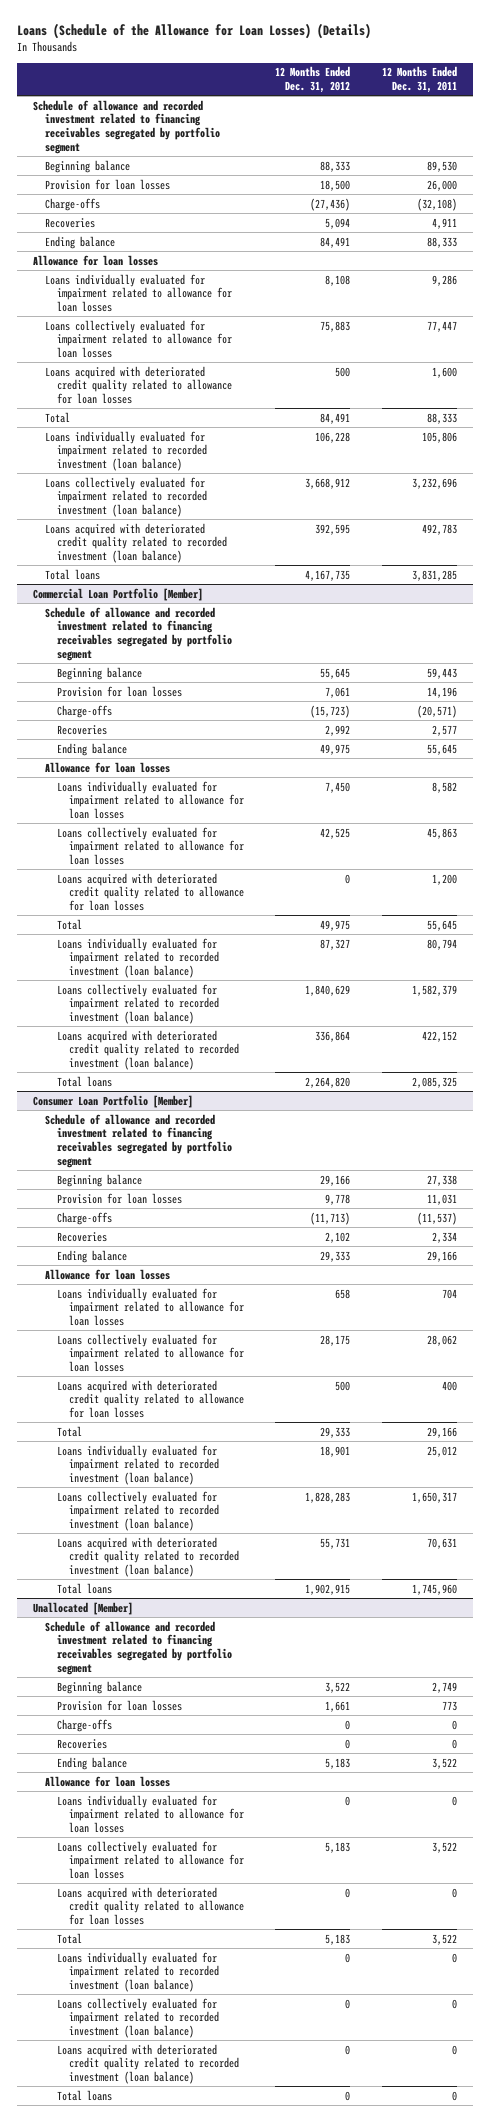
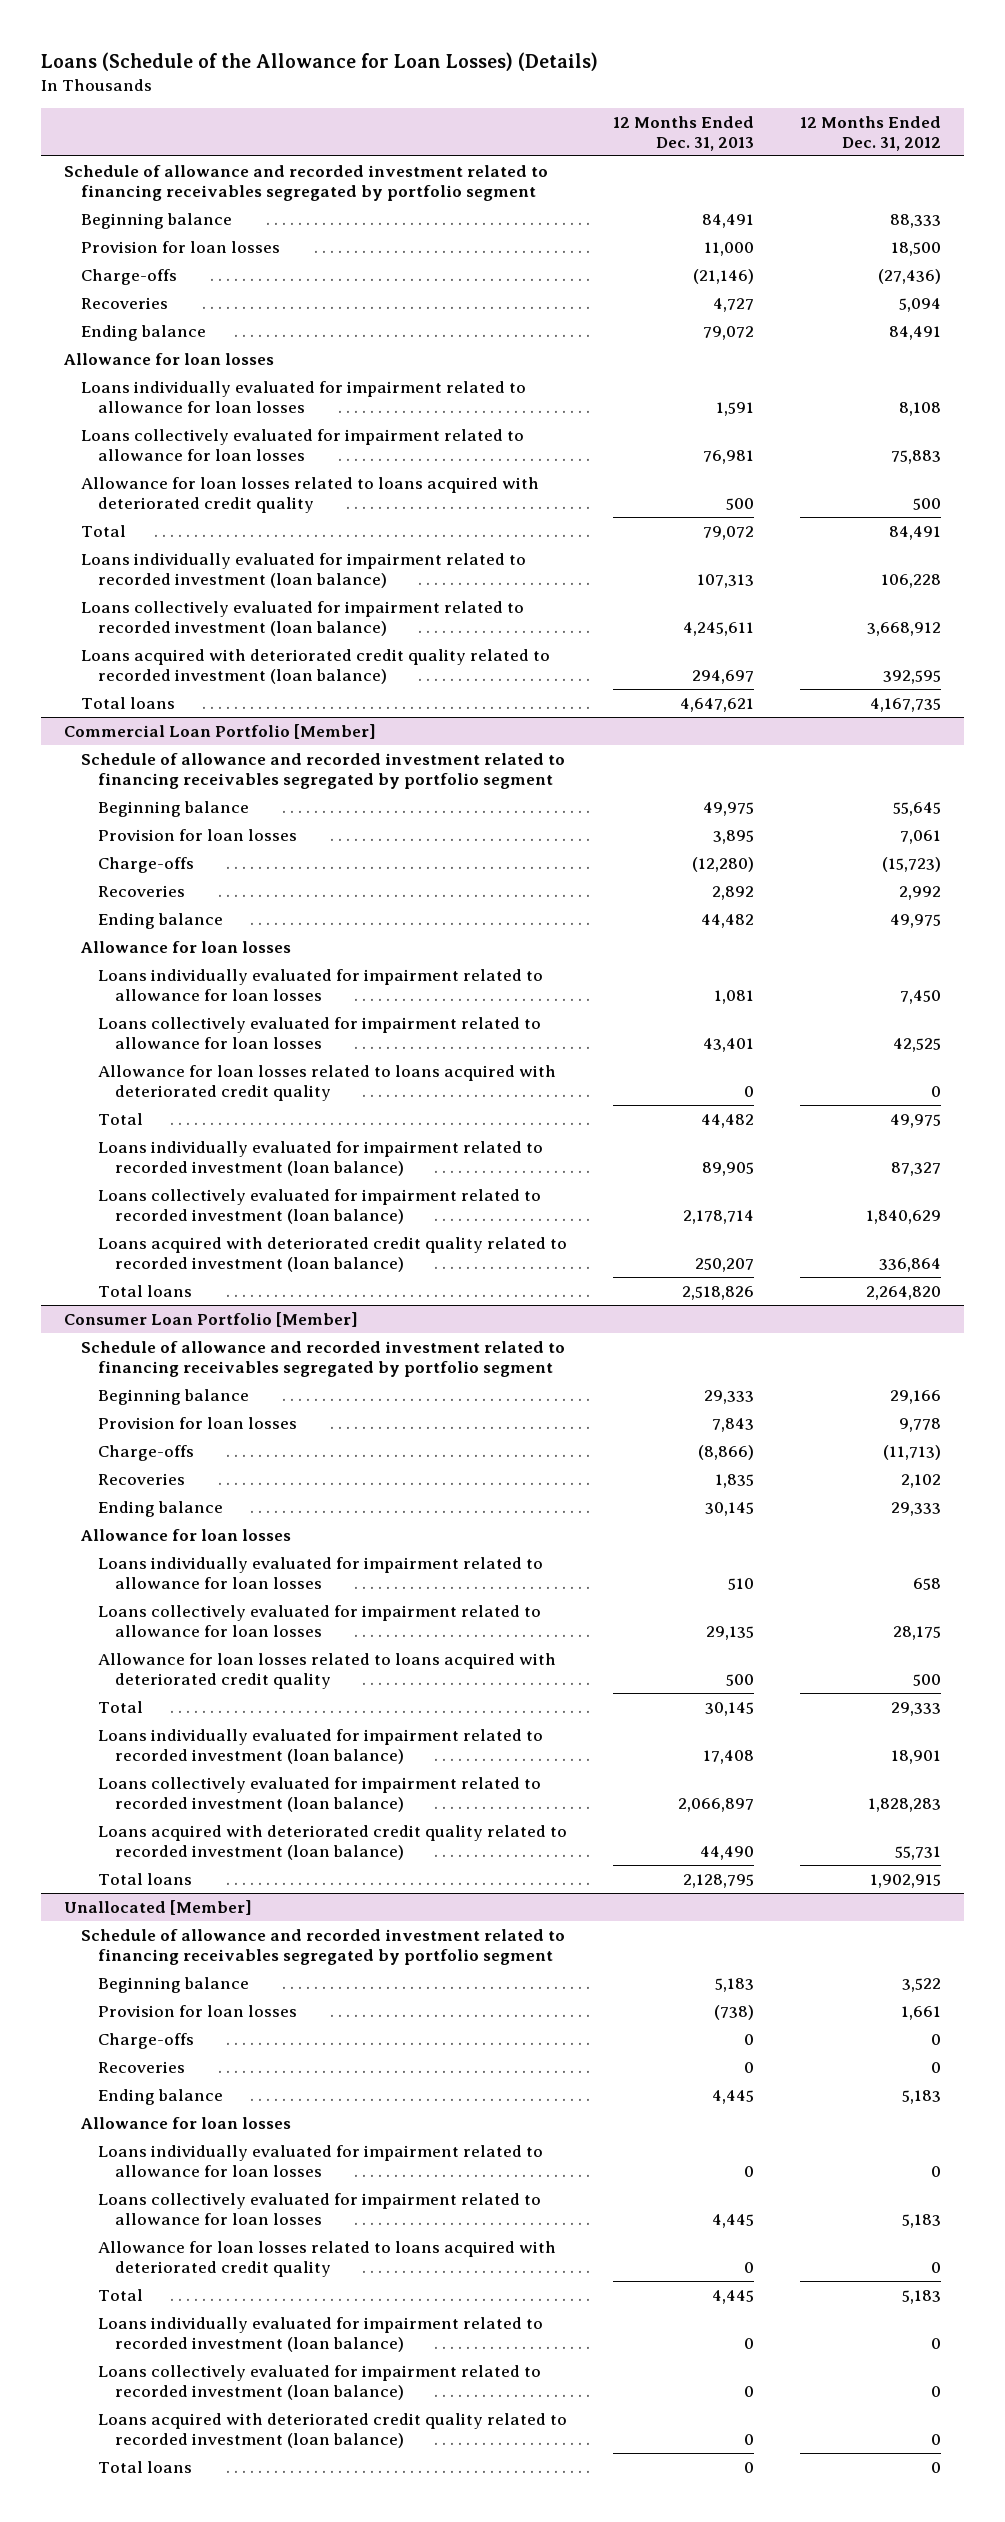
[381,66,457,94] 12 Months Ended Dec. 31, 2011 -> none
none -> [612,115,754,151] 12 Months Ended Dec. 31, 2013
[45,365,232,404] Loans acquired with deteriorated credit quality related to allowance for loan losses -> [81,477,540,513] Allowance for loan losses related to loans acquired with deteriorated credit quality
[56,872,244,911] Loans acquired with deteriorated credit quality related to allowance for loan losses -> [98,1065,557,1101] Allowance for loan losses related to loans acquired with deteriorated credit quality
[56,1379,244,1418] Loans acquired with deteriorated credit quality related to allowance for loan losses -> [98,1653,557,1689] Allowance for loan losses related to loans acquired with deteriorated credit quality
[56,1886,244,1925] Loans acquired with deteriorated credit quality related to allowance for loan losses -> [98,2241,557,2277] Allowance for loan losses related to loans acquired with deteriorated credit quality

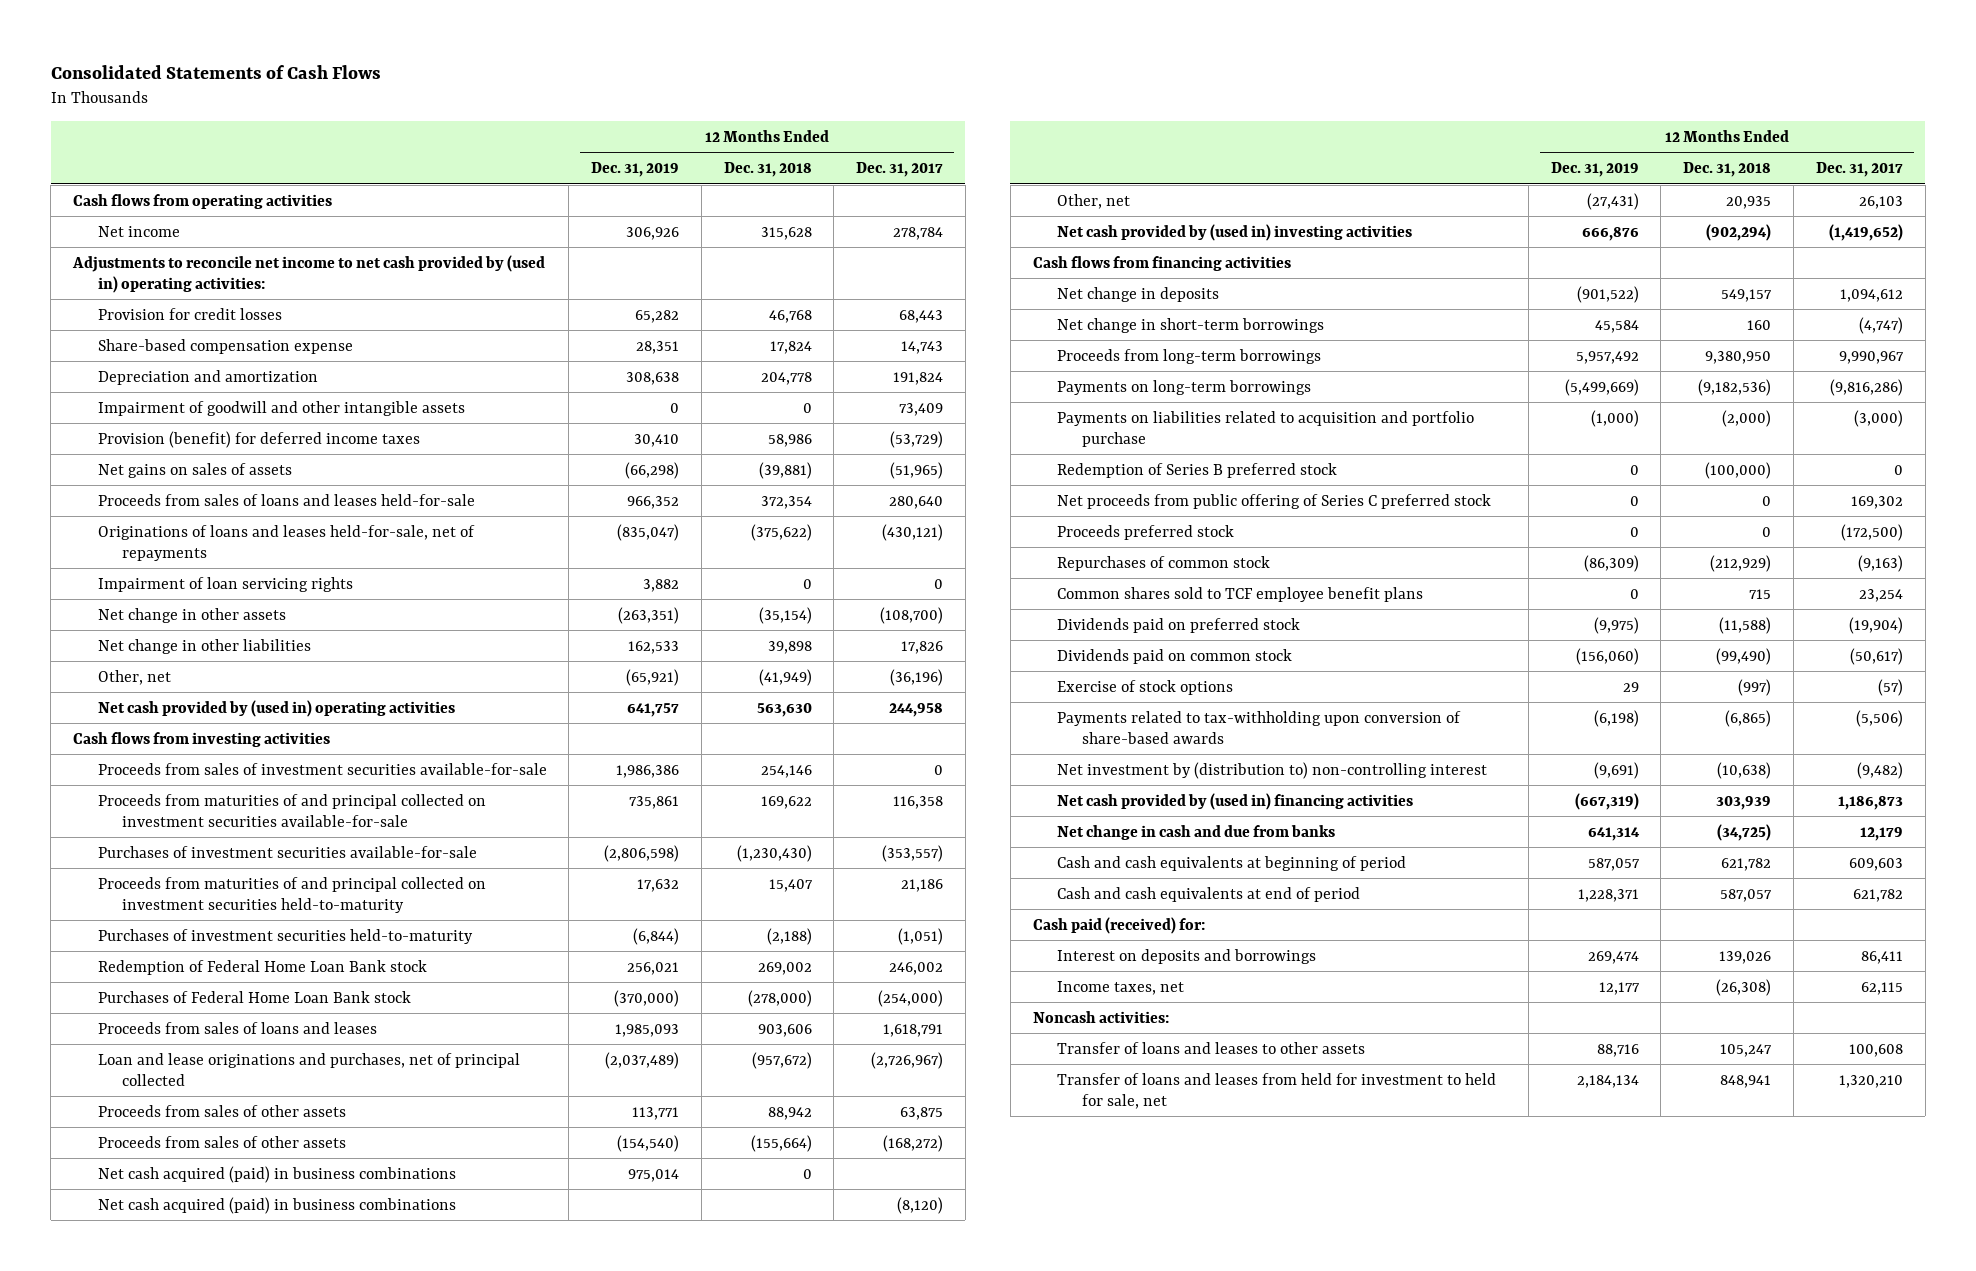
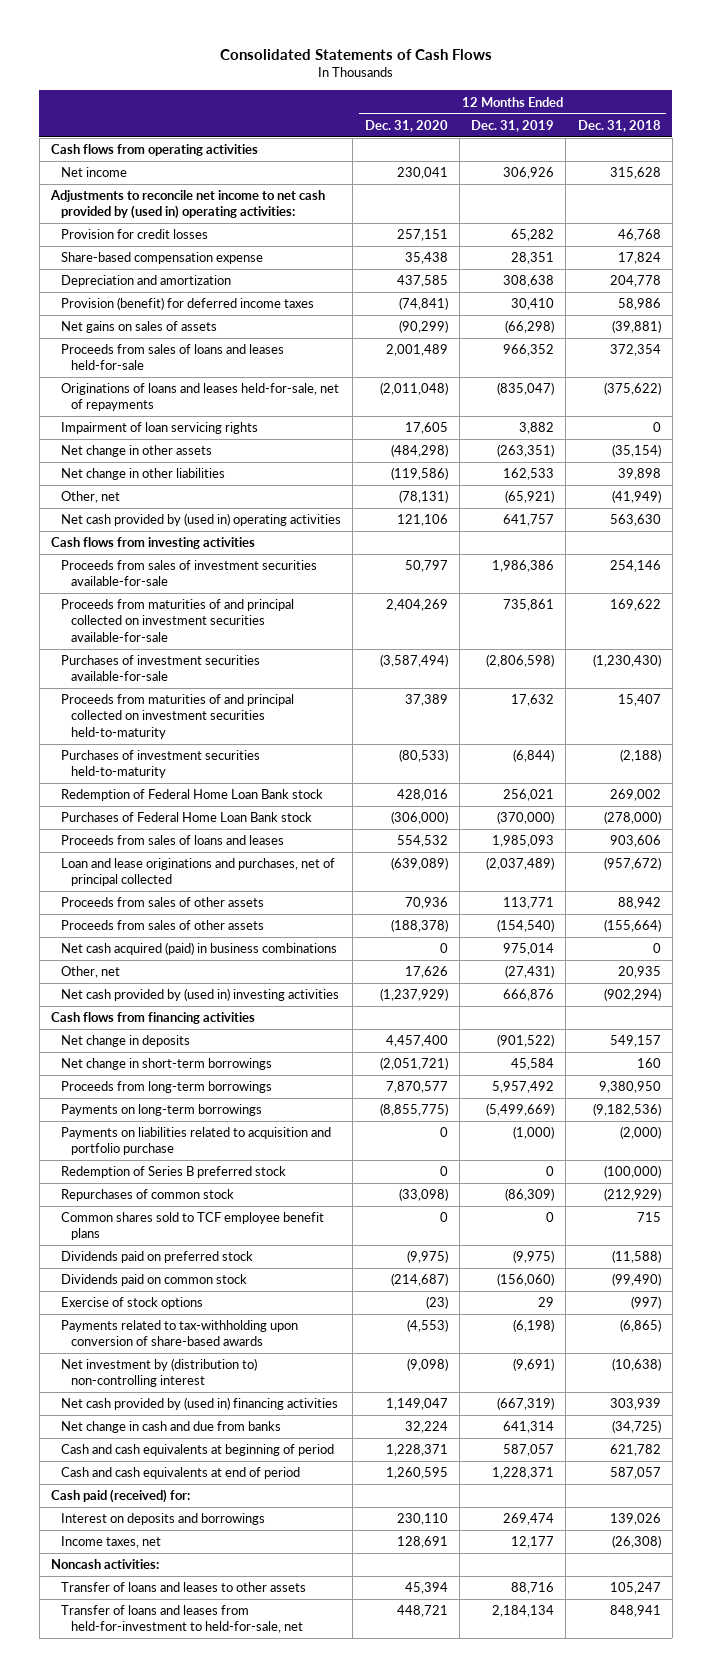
[856,162,944,178] Dec. 31, 2017 -> none
none -> [364,119,448,132] Dec. 31, 2020
[97,400,465,416] Impairment of goodwill and other intangible assets -> none
[97,1196,456,1214] Net cash acquired (paid) in business combinations -> none
[1057,493,1492,509] Net proceeds from public offering of Series C preferred stock -> none
[1057,524,1235,540] Proceeds preferred stock -> none
[1057,1072,1497,1109] Transfer of loans and leases from held for investment to held for sale, net -> [61,1605,303,1634] Transfer of loans and leases from held-for-investment to held-for-sale, net

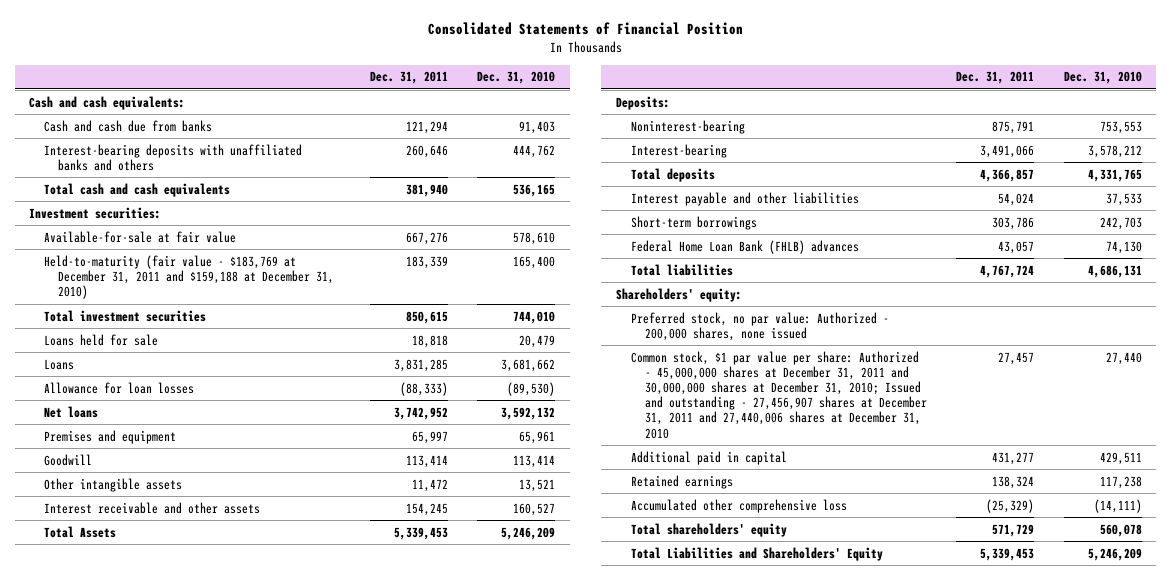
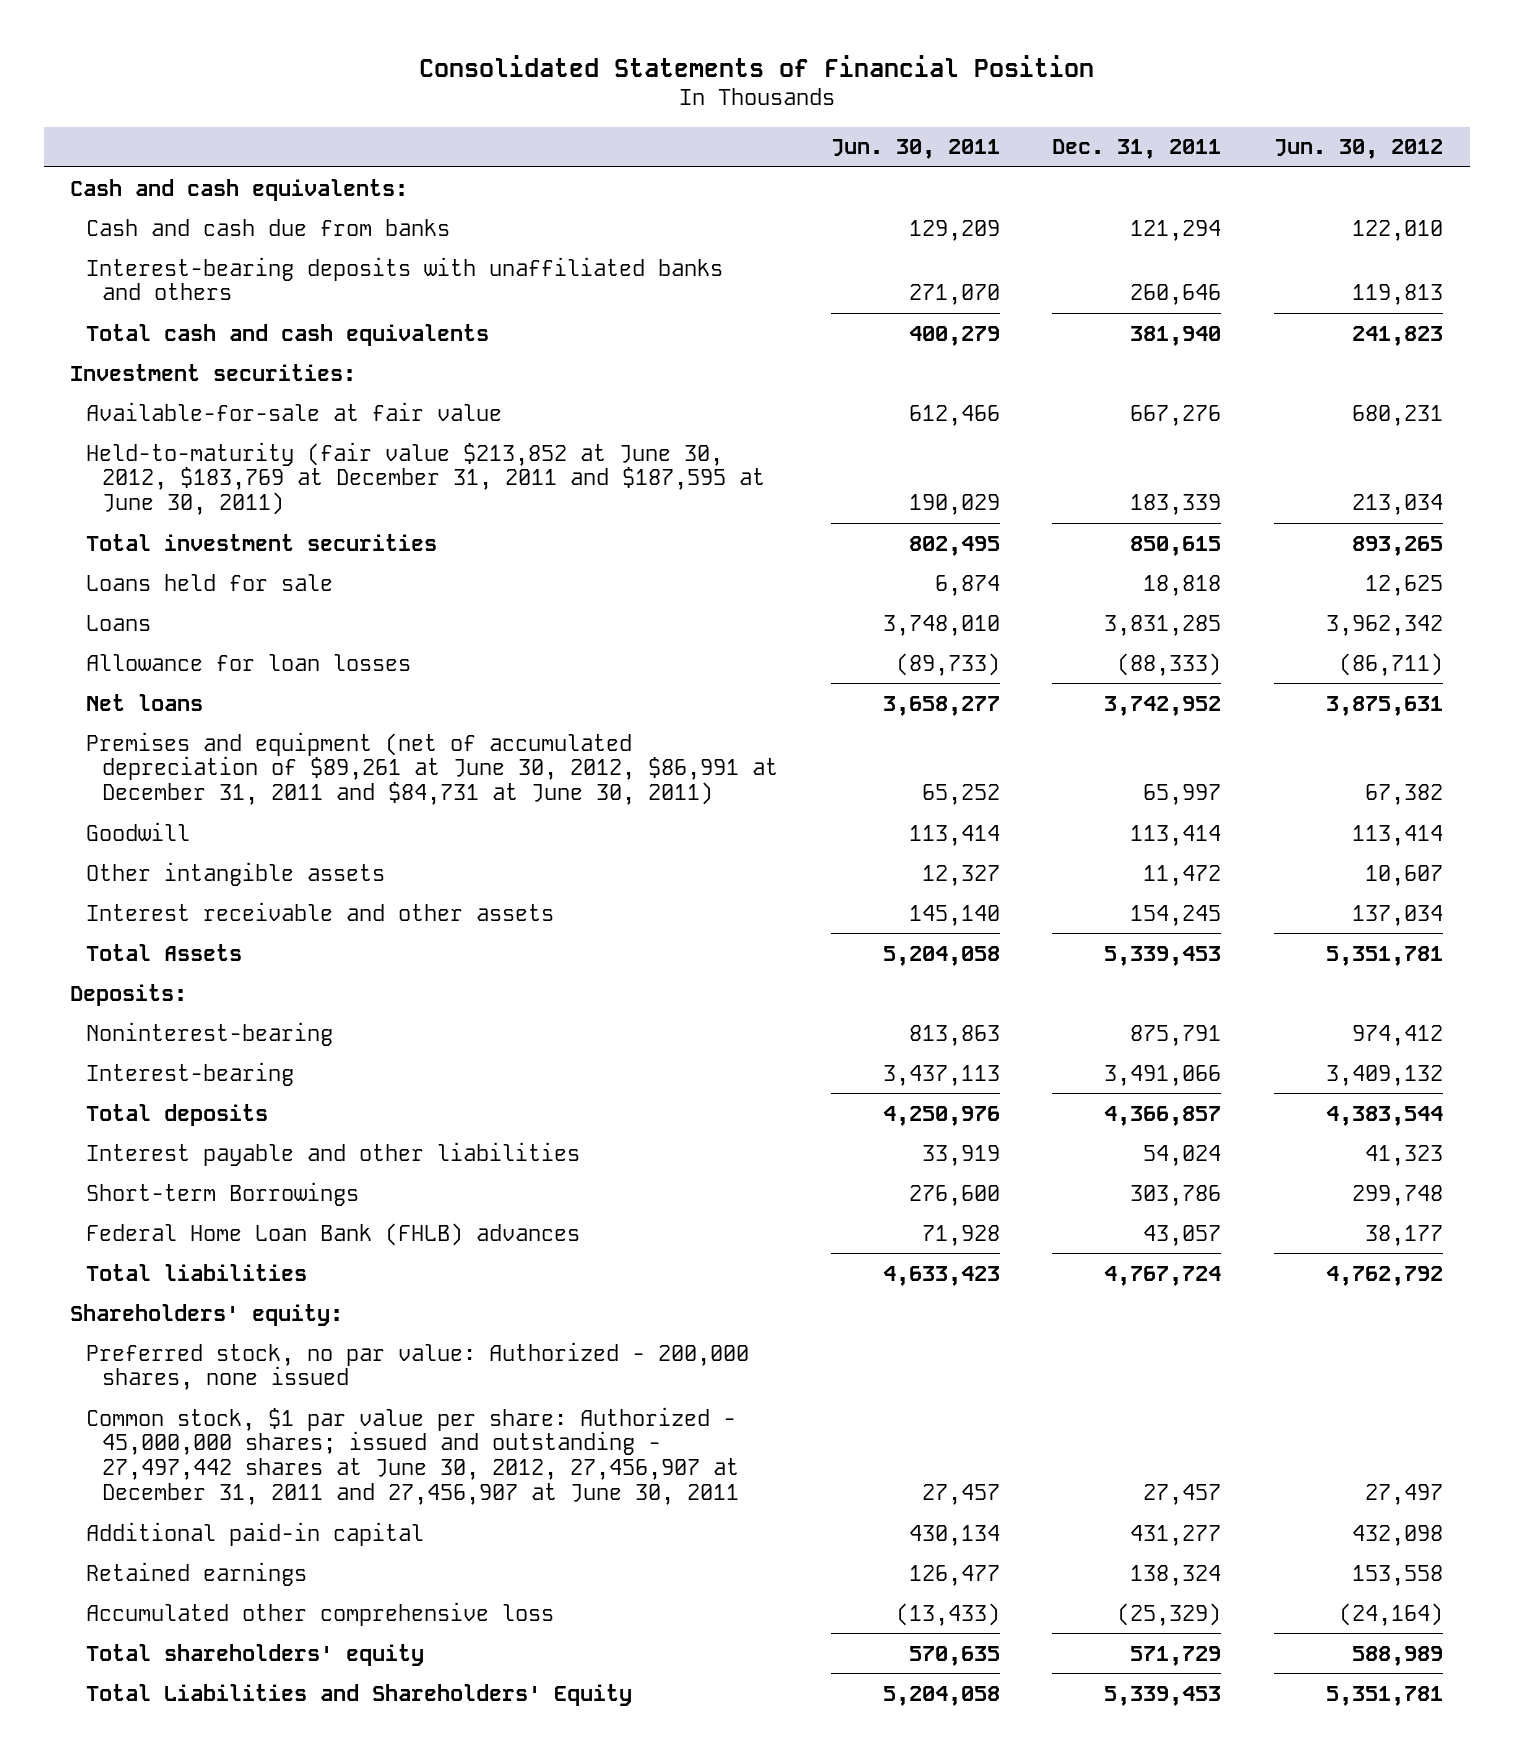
[476,71,555,85] Dec. 31, 2010 -> none
none -> [830,139,1000,160] Jun. 30, 2011
none -> [1274,139,1444,160] Jun. 30, 2012
[43,254,335,300] Held-to-maturity (fair value - $183,769 at December 31, 2011 and $159,188 at December 31, 2010) -> [85,441,765,516] Held-to-maturity (fair value $213,852 at June 30, 2012, $183,769 at December 31, 2011 and $187,595 at June 30, 2011)
[43,429,176,444] Premises and equipment -> [85,731,778,806] Premises and equipment (net of accumulated depreciation of $89,261 at June 30, 2012, $86,991 at December 31, 2011 and $84,731 at June 30, 2011)
[630,215,757,230] Short-term borrowings -> [85,1181,359,1206] Short-term Borrowings
[630,350,928,439] Common stock, $1 par value per share: Authorized - 45,000,000 shares at December 31, 2011 and 30,000,000 shares at December 31, 2010; Issued and outstanding - 27,456,907 shares at December 31, 2011 and 27,440,006 shares at December 31, 2010 -> [85,1406,739,1506] Common stock, $1 par value per share: Authorized - 45,000,000 shares; issued and outstanding - 27,497,442 shares at June 30, 2012, 27,456,907 at December 31, 2011 and 27,456,907 at June 30, 2011
[630,450,787,465] Additional paid in capital -> [85,1521,424,1546] Additional paid-in capital

